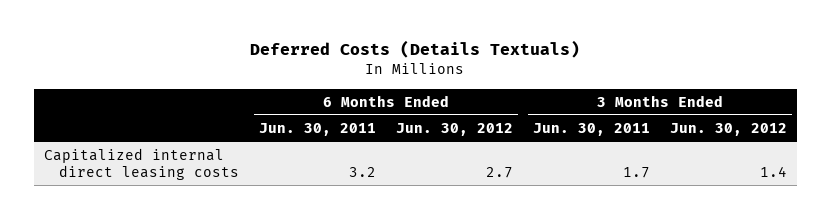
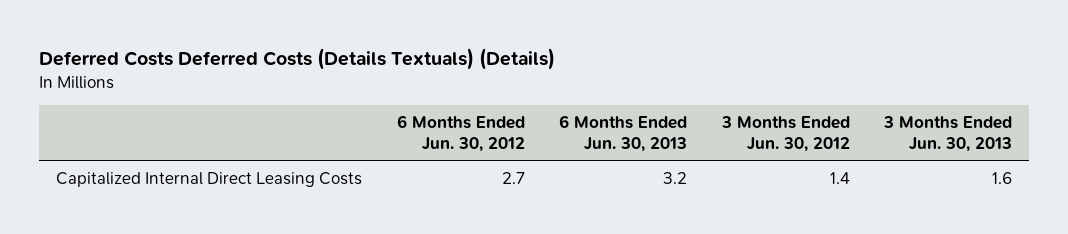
[250,40,581,59] Deferred Costs (Details Textuals) -> [39,48,556,71] Deferred Costs Deferred Costs (Details Textuals) (Details)
[259,122,377,136] Jun. 30, 2011 -> none
[533,122,651,136] Jun. 30, 2011 -> none
none -> [559,114,688,152] 6 Months Ended Jun. 30, 2013
none -> [883,115,1013,152] 3 Months Ended Jun. 30, 2013
[43,148,240,180] Capitalized internal direct leasing costs -> [56,171,363,187] Capitalized Internal Direct Leasing Costs

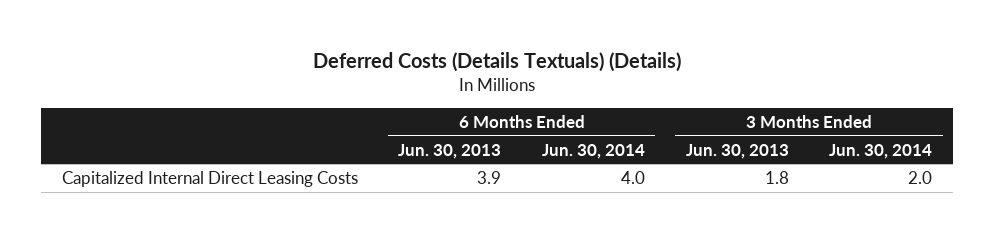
[39,48,556,71] Deferred Costs Deferred Costs (Details Textuals) (Details) -> [312,51,681,72] Deferred Costs (Details Textuals) (Details)
[396,114,525,152] 6 Months Ended Jun. 30, 2012 -> none
[720,115,850,152] 3 Months Ended Jun. 30, 2012 -> none
none -> [541,143,645,159] Jun. 30, 2014
none -> [829,143,933,159] Jun. 30, 2014
[663,171,688,184] 3.2 -> [477,170,502,184] 3.9
[992,171,1013,184] 1.6 -> [764,170,789,184] 1.8

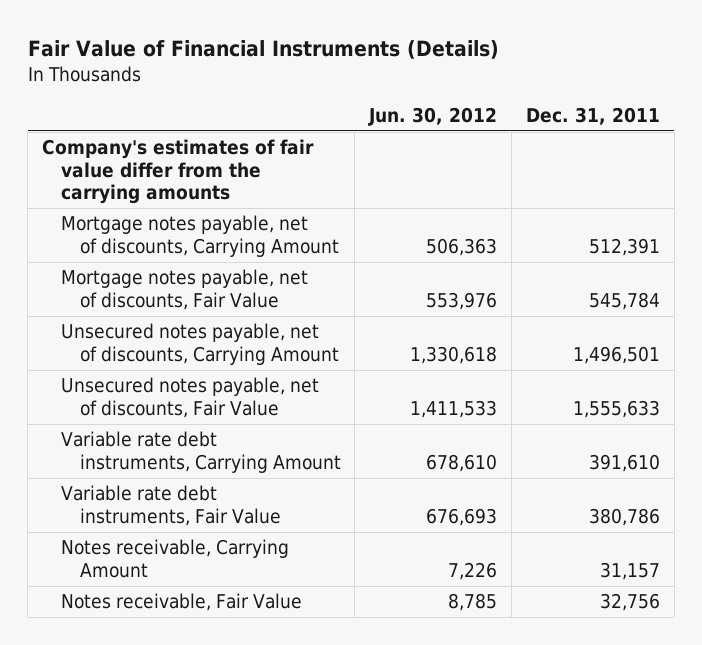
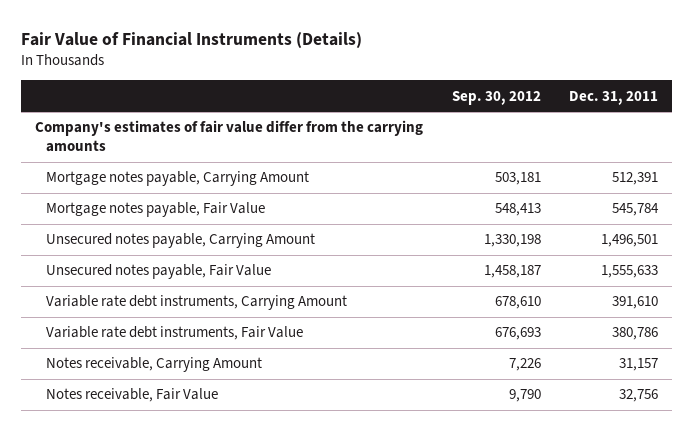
[368,106,498,126] Jun. 30, 2012 -> none
none -> [451,90,541,105] Sep. 30, 2012
[60,215,339,257] Mortgage notes payable, net of discounts, Carrying Amount -> [46,171,310,187] Mortgage notes payable, Carrying Amount
[60,269,308,310] Mortgage notes payable, net of discounts, Fair Value -> [46,202,266,218] Mortgage notes payable, Fair Value
[60,323,339,365] Unsecured notes payable, net of discounts, Carrying Amount -> [46,233,316,249] Unsecured notes payable, Carrying Amount
[60,377,319,418] Unsecured notes payable, net of discounts, Fair Value -> [46,264,272,280] Unsecured notes payable, Fair Value

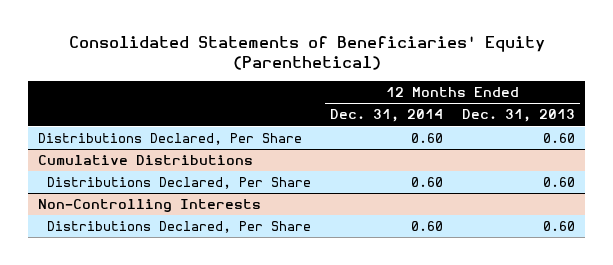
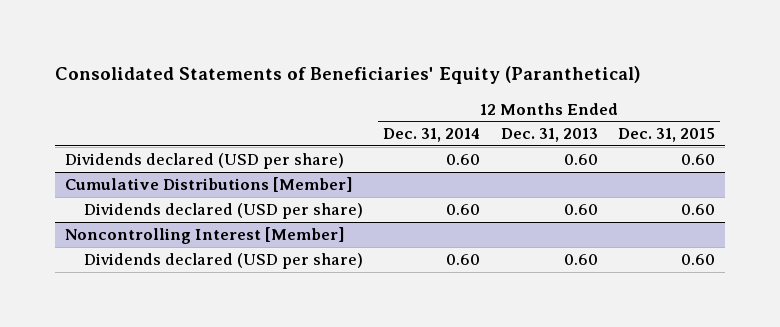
[68,36,545,71] Consolidated Statements of Beneficiaries' Equity (Parenthetical) -> [54,66,641,85] Consolidated Statements of Beneficiaries' Equity (Paranthetical)
none -> [617,128,715,143] Dec. 31, 2015
[37,132,302,145] Distributions Declared, Per Share -> [65,152,345,169] Dividends declared (USD per share)
[37,154,253,165] Cumulative Distributions -> [65,176,354,192] Cumulative Distributions [Member]
[47,176,312,189] Distributions Declared, Per Share -> [83,202,363,219] Dividends declared (USD per share)
[37,198,261,212] Non-Controlling Interests -> [65,226,346,244] Noncontrolling Interest [Member]
[47,220,312,233] Distributions Declared, Per Share -> [83,252,363,269] Dividends declared (USD per share)

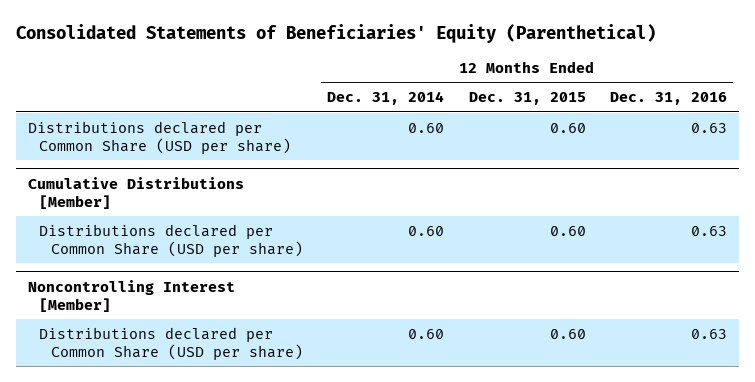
[54,66,641,85] Consolidated Statements of Beneficiaries' Equity (Paranthetical) -> [16,23,657,43] Consolidated Statements of Beneficiaries' Equity (Parenthetical)
[500,128,598,143] Dec. 31, 2013 -> none
none -> [610,92,728,106] Dec. 31, 2016
[65,152,345,169] Dividends declared (USD per share) -> [28,120,292,154] Distributions declared per Common Share (USD per share)
[83,202,363,219] Dividends declared (USD per share) -> [39,223,303,257] Distributions declared per Common Share (USD per share)
[83,252,363,269] Dividends declared (USD per share) -> [39,326,303,360] Distributions declared per Common Share (USD per share)

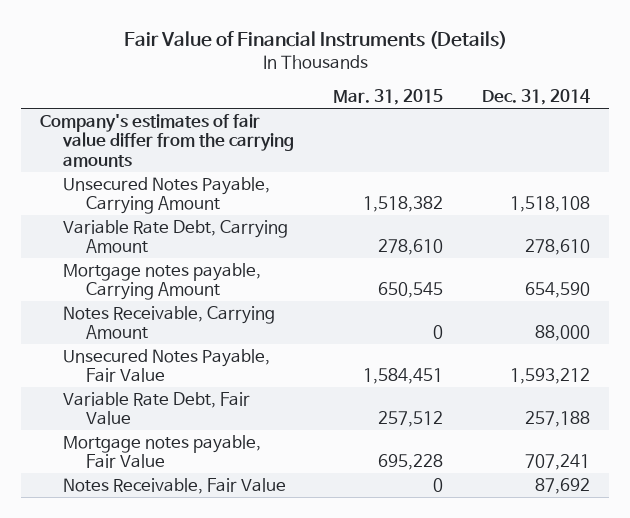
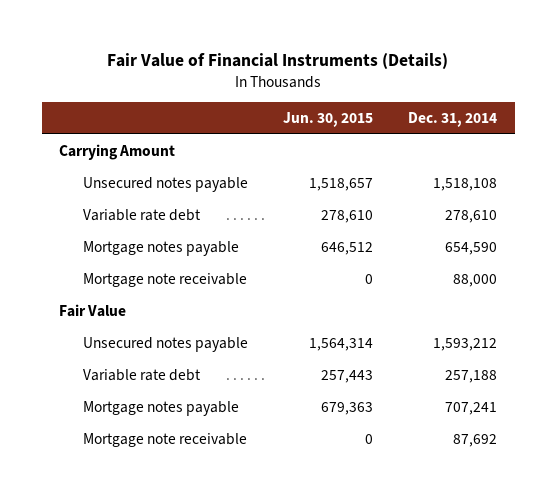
[332,89,443,106] Mar. 31, 2015 -> none
none -> [282,111,373,127] Jun. 30, 2015
[39,113,295,168] Company's estimates of fair value differ from the carrying amounts -> none
none -> [59,143,176,160] Carrying Amount
[63,176,271,215] Unsecured Notes Payable, Carrying Amount -> [82,176,248,192] Unsecured notes payable
[63,219,289,254] Variable Rate Debt, Carrying Amount -> [82,208,201,221] Variable rate debt
[63,262,262,301] Mortgage notes payable, Carrying Amount -> [82,240,239,256] Mortgage notes payable
[63,305,276,340] Notes Receivable, Carrying Amount -> [82,272,247,287] Mortgage note receivable
none -> [59,303,127,317] Fair Value
[63,348,271,383] Unsecured Notes Payable, Fair Value -> [82,336,248,352] Unsecured notes payable
[63,391,251,426] Variable Rate Debt, Fair Value -> [82,368,201,381] Variable rate debt
[63,434,262,469] Mortgage notes payable, Fair Value -> [82,400,239,416] Mortgage notes payable
[63,477,287,494] Notes Receivable, Fair Value -> [82,432,247,447] Mortgage note receivable

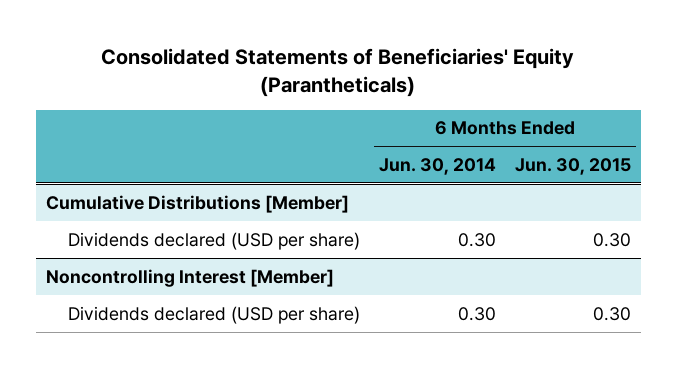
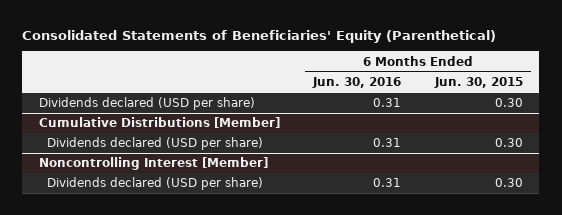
[101,47,575,97] Consolidated Statements of Beneficiaries' Equity (Parantheticals) -> [22,30,497,44] Consolidated Statements of Beneficiaries' Equity (Parenthetical)
[379,158,497,176] Jun. 30, 2014 -> none
none -> [312,77,402,89] Jun. 30, 2016
none -> [38,97,255,111] Dividends declared (USD per share)

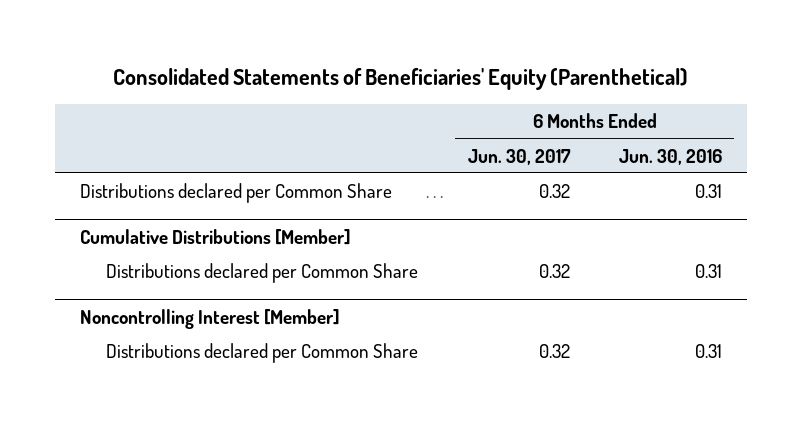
[433,77,523,89] Jun. 30, 2015 -> none
none -> [467,148,571,165] Jun. 30, 2017
[38,97,255,111] Dividends declared (USD per share) -> [80,183,393,204] Distributions declared per Common Share
[47,137,264,151] Dividends declared (USD per share) -> [105,263,418,284] Distributions declared per Common Share
[47,177,264,191] Dividends declared (USD per share) -> [105,343,418,364] Distributions declared per Common Share

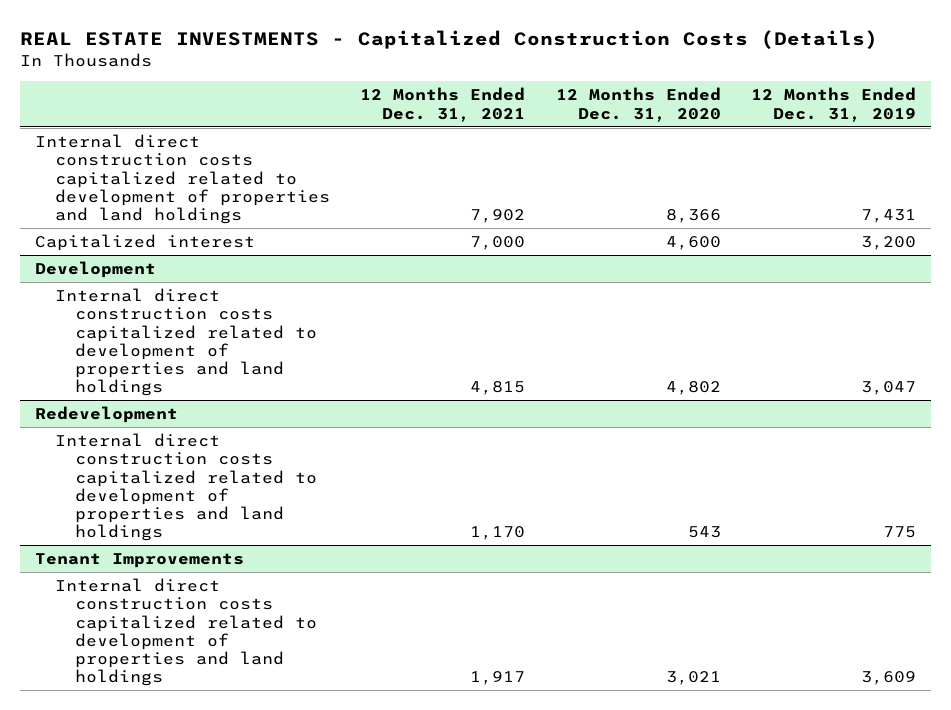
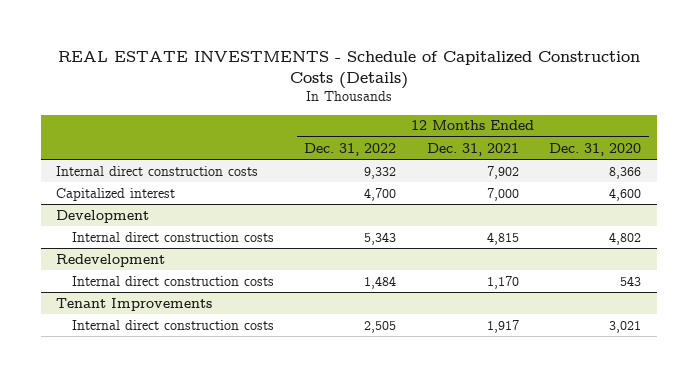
[20,29,879,49] REAL ESTATE INVESTMENTS - Capitalized Construction Costs (Details) -> [57,51,640,89] REAL ESTATE INVESTMENTS - Schedule of Capitalized Construction Costs (Details)
[751,87,917,122] 12 Months Ended Dec. 31, 2019 -> none
none -> [304,142,397,156] Dec. 31, 2022
[35,133,330,225] Internal direct construction costs capitalized related to development of properties and land holdings -> [56,165,259,176] Internal direct construction costs
[54,287,317,397] Internal direct construction costs capitalized related to development of properties and land holdings -> [71,231,274,242] Internal direct construction costs
[54,432,317,542] Internal direct construction costs capitalized related to development of properties and land holdings -> [71,275,274,286] Internal direct construction costs
[54,577,317,687] Internal direct construction costs capitalized related to development of properties and land holdings -> [71,319,274,330] Internal direct construction costs

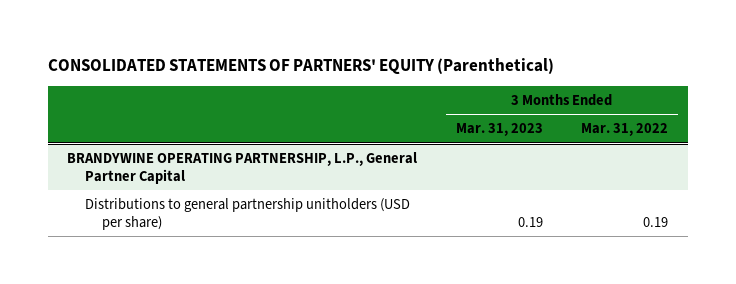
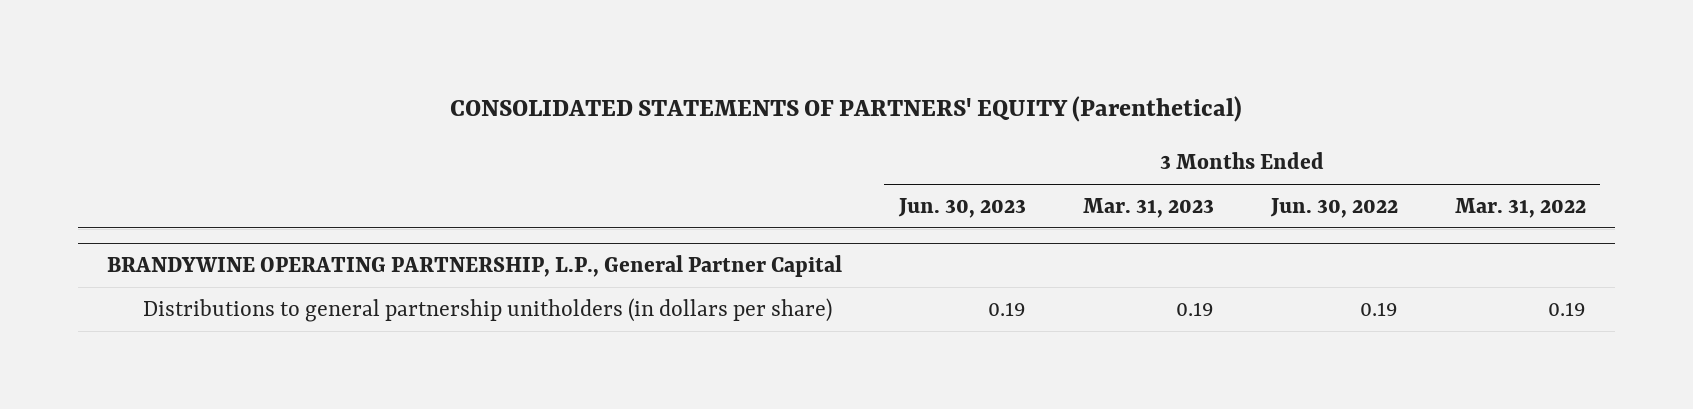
none -> [897,197,1026,218] Jun. 30, 2023
none -> [1269,197,1398,218] Jun. 30, 2022
[84,198,410,230] Distributions to general partnership unitholders (USD per share) -> [143,297,833,322] Distributions to general partnership unitholders (in dollars per share)

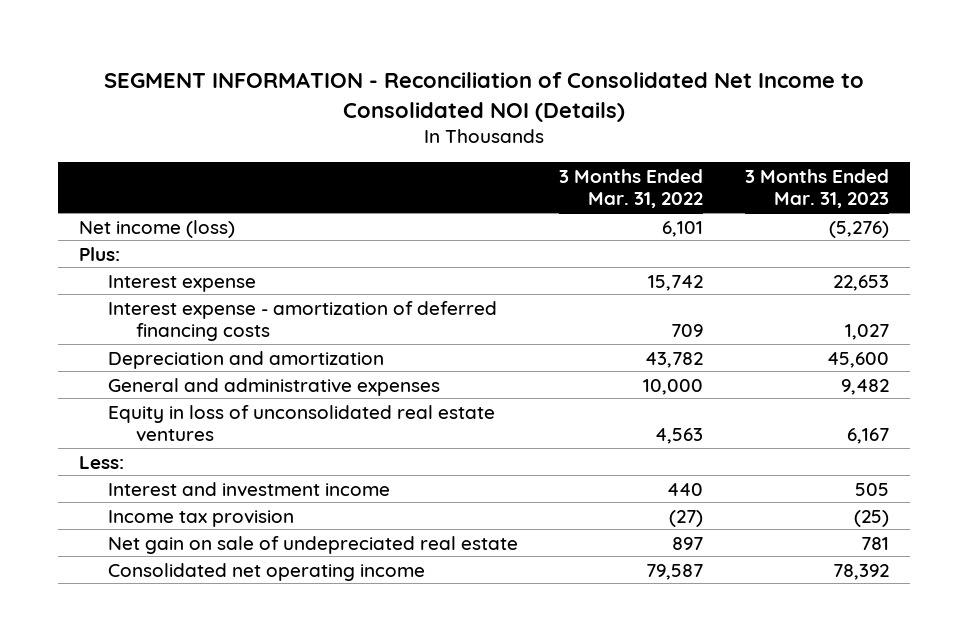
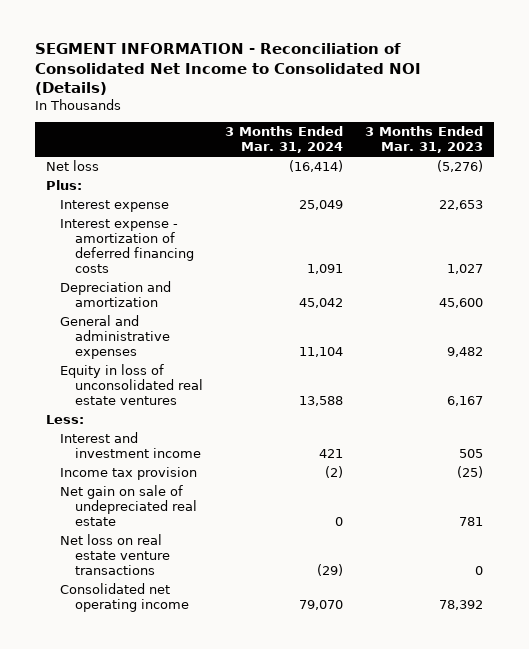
[559,168,704,209] 3 Months Ended Mar. 31, 2022 -> none
none -> [225,126,344,154] 3 Months Ended Mar. 31, 2024
[79,219,236,238] Net income (loss) -> [45,160,99,172] Net loss
none -> [60,534,170,575] Net loss on real estate venture transactions

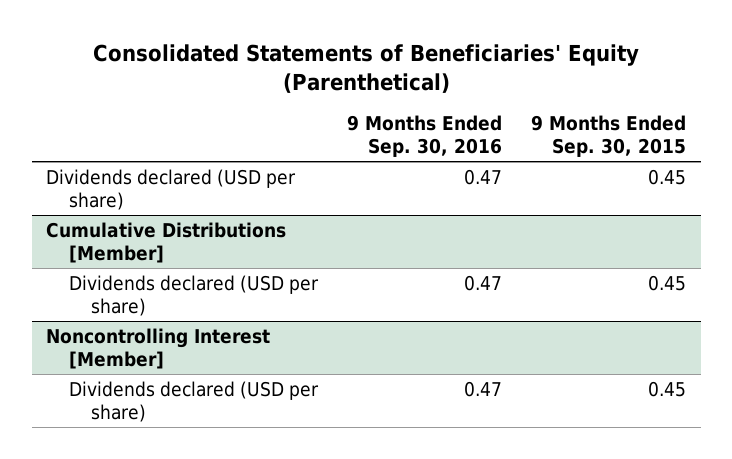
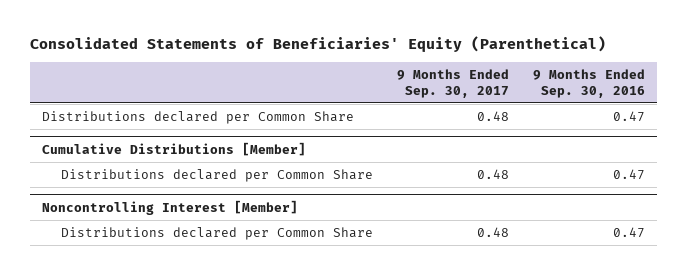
[531,115,687,158] 9 Months Ended Sep. 30, 2015 -> none
none -> [397,68,510,98] 9 Months Ended Sep. 30, 2017
[46,168,297,210] Dividends declared (USD per share) -> [42,111,355,125] Distributions declared per Common Share
[68,274,319,316] Dividends declared (USD per share) -> [61,169,374,183] Distributions declared per Common Share
[68,380,319,422] Dividends declared (USD per share) -> [61,227,374,241] Distributions declared per Common Share

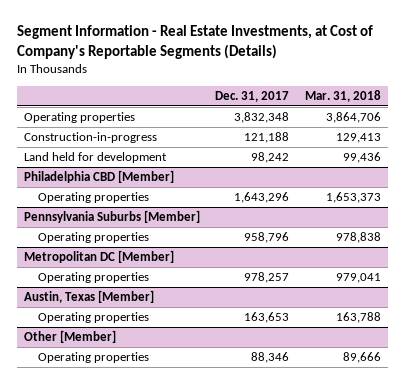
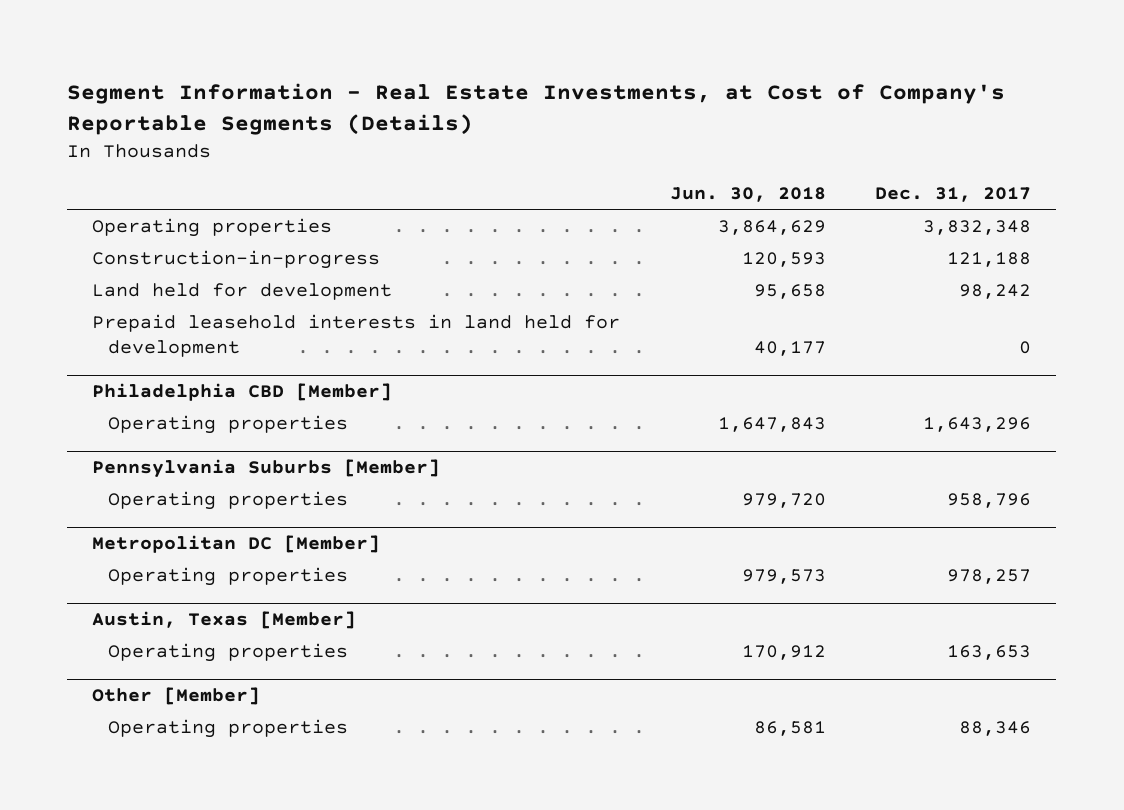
[304,90,381,103] Mar. 31, 2018 -> none
none -> [669,187,826,203] Jun. 30, 2018
none -> [92,313,621,357] Prepaid leasehold interests in land held for development

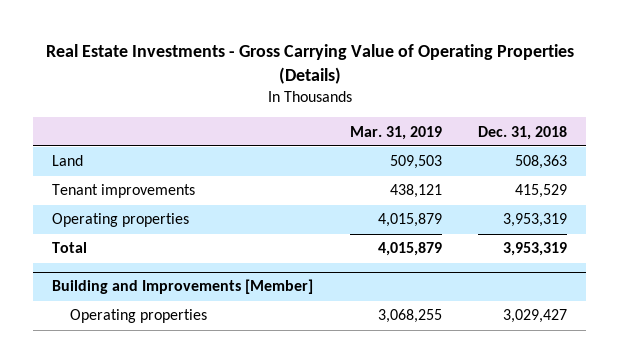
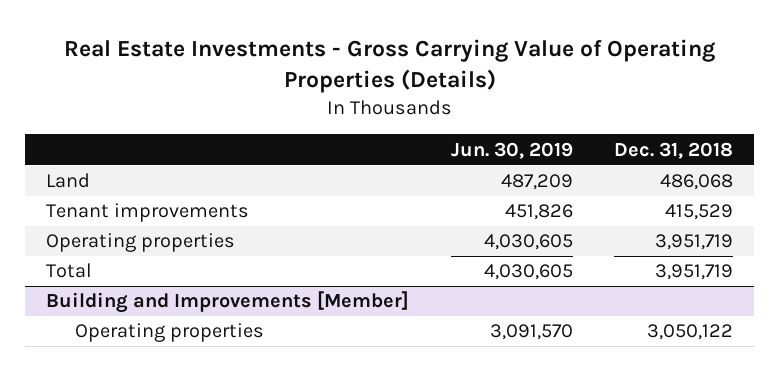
[349,125,442,140] Mar. 31, 2019 -> none
none -> [450,141,573,159] Jun. 30, 2019
[515,155,568,170] 508,363 -> [660,174,734,191] 486,068
[503,213,568,228] 3,953,319 -> [655,234,734,251] 3,951,719
[503,242,568,257] 3,953,319 -> [655,264,734,281] 3,951,719
[503,309,568,324] 3,029,427 -> [647,324,734,341] 3,050,122

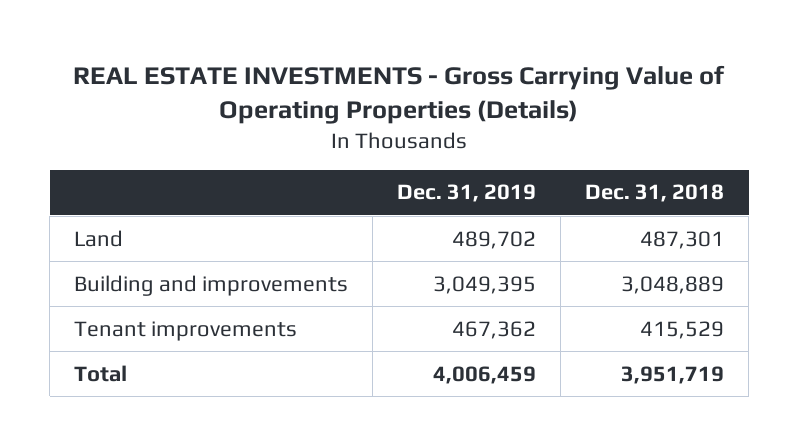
[63,39,715,94] Real Estate Investments - Gross Carrying Value of Operating Properties (Details) -> [73,64,726,125] REAL ESTATE INVESTMENTS - Gross Carrying Value of Operating Properties (Details)
[450,141,573,159] Jun. 30, 2019 -> none
none -> [397,184,537,203] Dec. 31, 2019
[660,174,734,191] 486,068 -> [640,230,725,249] 487,301
none -> [74,274,349,296] Building and improvements
[45,233,235,253] Operating properties -> none
[45,291,409,314] Building and Improvements [Member] -> none
[74,323,264,343] Operating properties -> none

